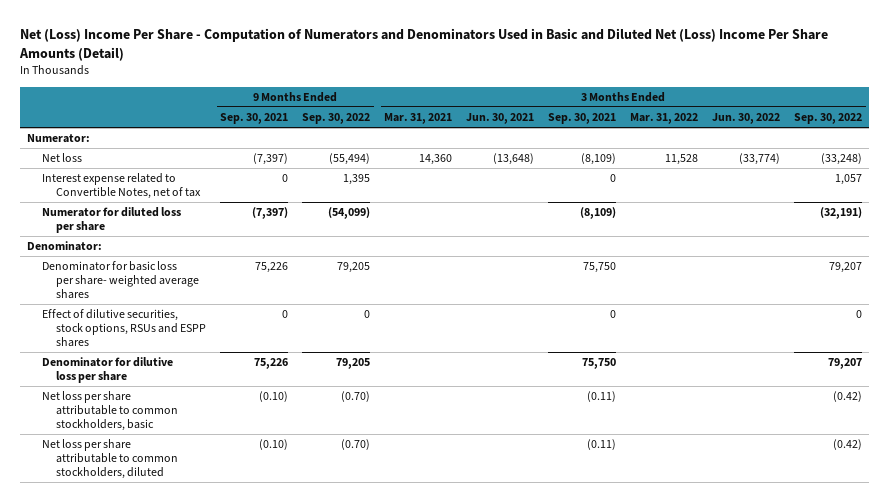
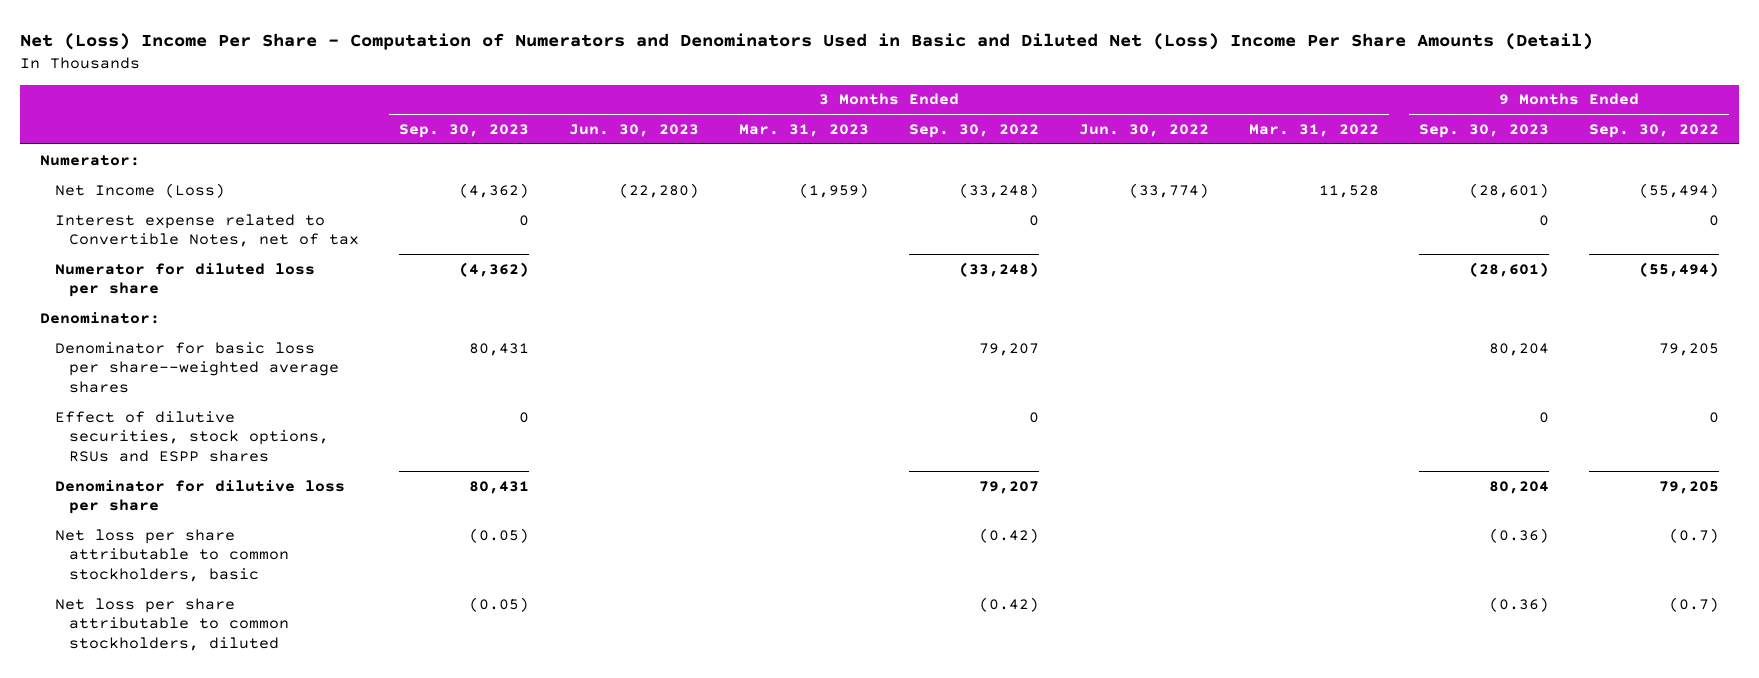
[220,113,289,125] Sep. 30, 2021 -> none
[384,113,453,125] Mar. 31, 2021 -> none
[466,113,535,125] Jun. 30, 2021 -> none
[548,113,617,125] Sep. 30, 2021 -> none
none -> [399,123,530,138] Sep. 30, 2023
none -> [569,123,700,137] Jun. 30, 2023
none -> [739,123,870,137] Mar. 31, 2023
none -> [1419,123,1550,138] Sep. 30, 2023
[41,153,82,163] Net loss -> [54,182,225,198] Net Income (Loss)
[343,174,371,186] 1,395 -> [1709,214,1720,226] 0
[835,174,863,186] 1,057 -> [1029,214,1040,226] 0
[328,207,371,220] (54,099) -> [1639,261,1720,277] (55,494)
[820,207,863,220] (32,191) -> [959,261,1040,277] (33,248)
[41,261,200,300] Denominator for basic loss per share- weighted average shares -> [54,341,340,394] Denominator for basic loss per share--weighted average shares
[341,391,371,403] (0.70) -> [1669,527,1720,543] (0.7)
[341,439,371,451] (0.70) -> [1669,596,1720,612] (0.7)

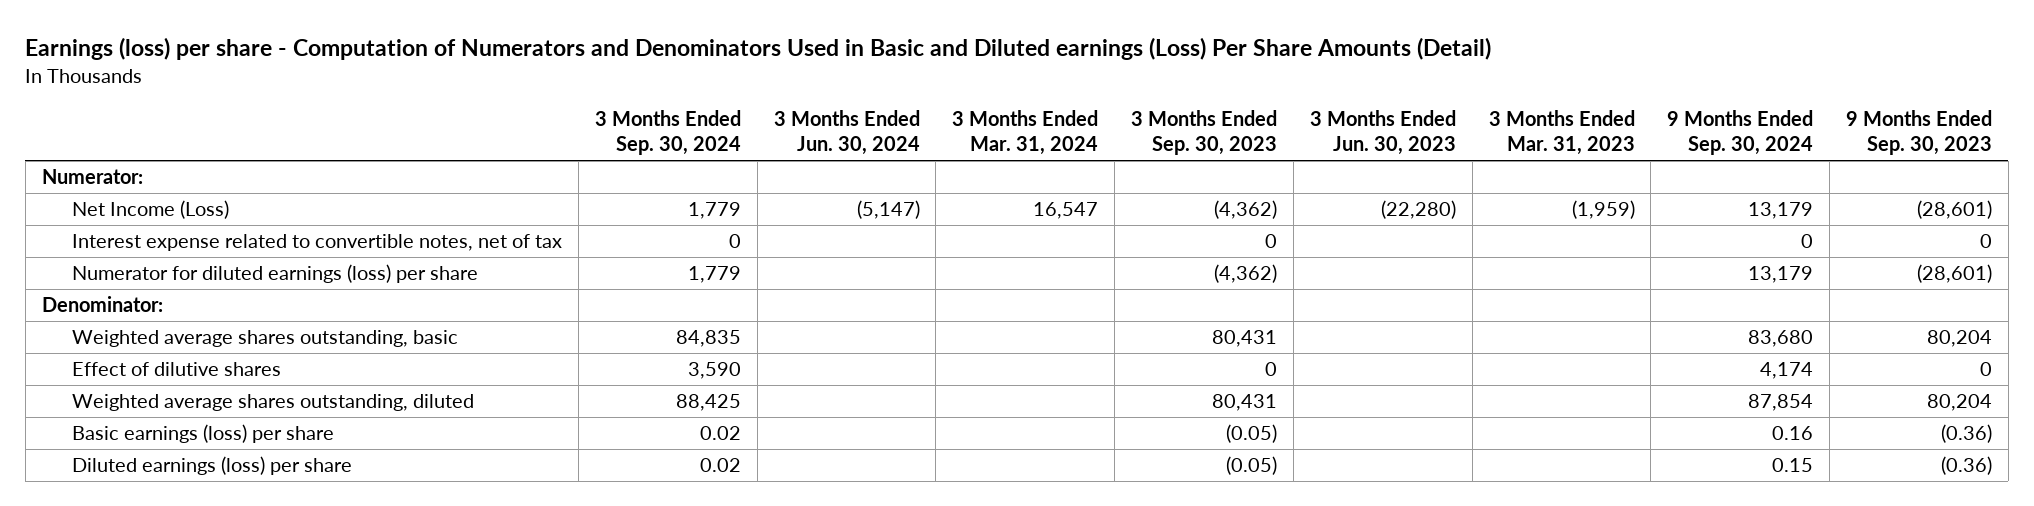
[20,32,1594,50] Net (Loss) Income Per Share - Computation of Numerators and Denominators Used in Basic and Diluted Net (Loss) Income Per Share Amounts (Detail) -> [25,37,1492,61] Earnings (loss) per share - Computation of Numerators and Denominators Used in Basic and Diluted earnings (Loss) Per Share Amounts (Detail)
[909,123,1040,138] Sep. 30, 2022 -> none
[1079,123,1210,137] Jun. 30, 2022 -> none
[1249,123,1380,137] Mar. 31, 2022 -> none
[1589,123,1720,138] Sep. 30, 2022 -> none
none -> [594,110,741,156] 3 Months Ended Sep. 30, 2024
none -> [773,110,920,156] 3 Months Ended Jun. 30, 2024
none -> [952,110,1099,156] 3 Months Ended Mar. 31, 2024
none -> [1667,110,1814,156] 9 Months Ended Sep. 30, 2024
[54,213,360,248] Interest expense related to Convertible Notes, net of tax -> [72,234,563,252] Interest expense related to convertible notes, net of tax
[54,262,315,298] Numerator for diluted loss per share -> [72,264,479,284] Numerator for diluted earnings (loss) per share
[54,410,330,463] Effect of dilutive securities, stock options, RSUs and ESPP shares -> none
[54,341,340,394] Denominator for basic loss per share--weighted average shares -> [72,330,459,348] Weighted average shares outstanding, basic
none -> [72,362,282,377] Effect of dilutive shares
[54,479,345,515] Denominator for dilutive loss per share -> [72,394,475,412] Weighted average shares outstanding, diluted
[54,528,290,583] Net loss per share attributable to common stockholders, basic -> [72,424,335,444] Basic earnings (loss) per share
[54,597,290,652] Net loss per share attributable to common stockholders, diluted -> [72,456,353,476] Diluted earnings (loss) per share

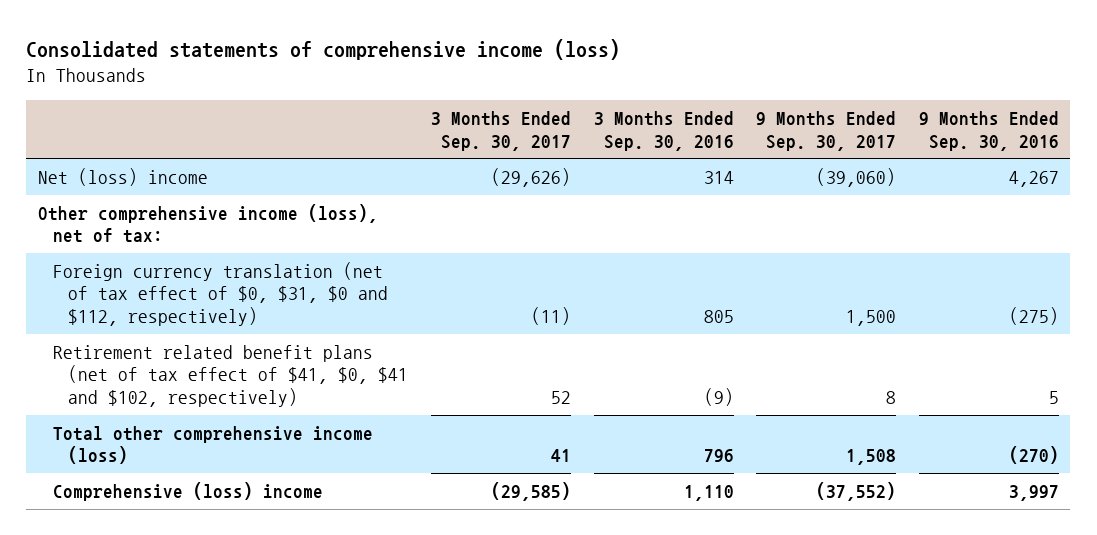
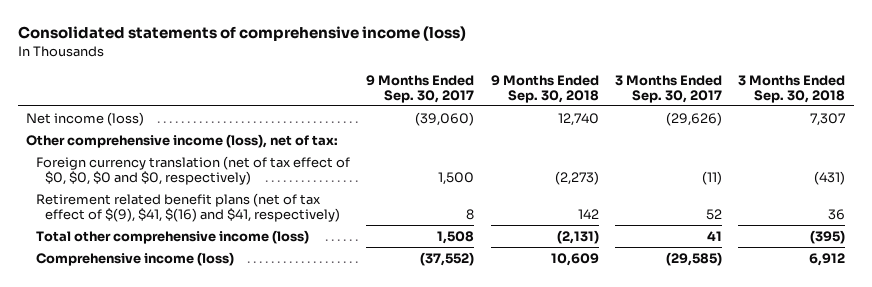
[593,111,734,151] 3 Months Ended Sep. 30, 2016 -> none
[918,111,1059,151] 9 Months Ended Sep. 30, 2016 -> none
none -> [490,74,599,103] 9 Months Ended Sep. 30, 2018
none -> [738,74,846,103] 3 Months Ended Sep. 30, 2018
[37,167,208,186] Net (loss) income -> [26,111,145,126] Net income (loss)
[53,261,389,326] Foreign currency translation (net of tax effect of $0, $31, $0 and $112, respectively) -> [35,155,350,185] Foreign currency translation (net of tax effect of $0, $0, $0 and $0, respectively)
[53,344,409,407] Retirement related benefit plans (net of tax effect of $41, $0, $41 and $102, respectively) -> [35,192,341,222] Retirement related benefit plans (net of tax effect of $(9), $41, $(16) and $41, respectively)
[53,481,324,501] Comprehensive (loss) income -> [35,251,234,266] Comprehensive income (loss)

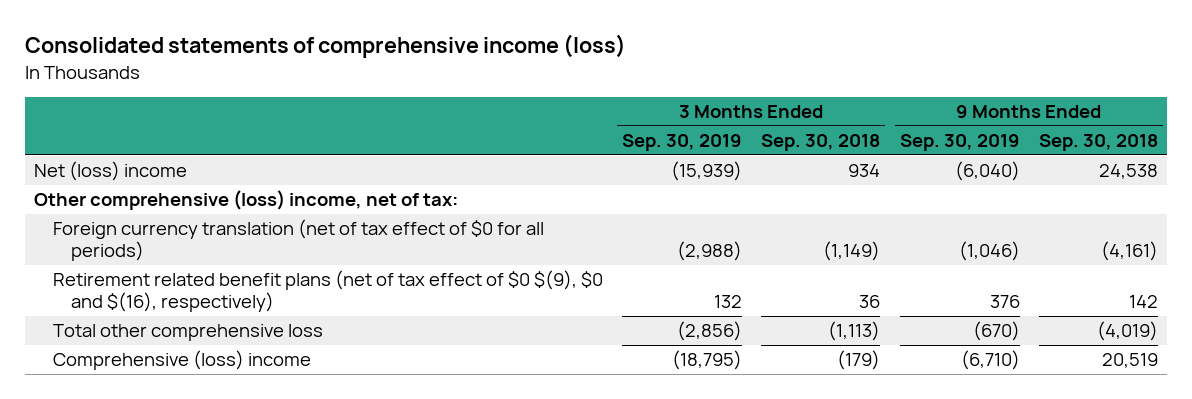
[366,74,475,103] 9 Months Ended Sep. 30, 2017 -> none
[615,74,723,103] 3 Months Ended Sep. 30, 2017 -> none
none -> [622,134,743,152] Sep. 30, 2019
none -> [899,134,1020,152] Sep. 30, 2019
[26,111,145,126] Net income (loss) -> [34,161,188,182] Net (loss) income
[557,112,599,126] 12,740 -> [1098,164,1158,180] 24,538
[810,112,846,126] 7,307 -> [848,164,881,178] 934
[26,133,339,148] Other comprehensive income (loss), net of tax: -> [34,190,459,211] Other comprehensive (loss) income, net of tax:
[35,155,350,185] Foreign currency translation (net of tax effect of $0, $0, $0 and $0, respectively) -> [52,219,544,261] Foreign currency translation (net of tax effect of $0 for all periods)
[554,170,599,185] (2,273) -> [1100,240,1158,261] (4,161)
[814,170,846,185] (431) -> [823,240,881,261] (1,149)
[35,192,341,222] Retirement related benefit plans (net of tax effect of $(9), $41, $(16) and $41, respectively) -> [52,270,603,312] Retirement related benefit plans (net of tax effect of $0 $(9), $0 and $(16), respectively)
[35,229,309,244] Total other comprehensive income (loss) -> [52,324,323,342] Total other comprehensive loss
[556,229,599,244] (2,131) -> [1096,321,1158,342] (4,019)
[810,229,846,244] (395) -> [828,321,881,342] (1,113)
[35,251,234,266] Comprehensive income (loss) -> [52,350,311,371] Comprehensive (loss) income
[550,252,599,266] 10,609 -> [1101,353,1158,369] 20,519
[809,252,846,266] 6,912 -> [837,350,881,371] (179)

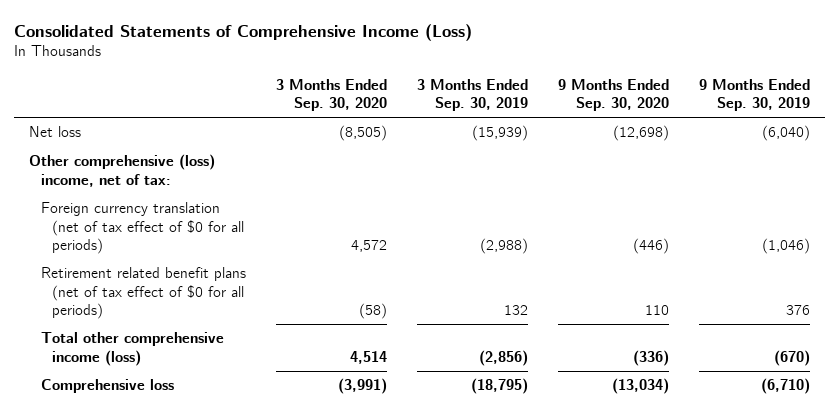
[24,34,626,59] Consolidated statements of comprehensive income (loss) -> [14,23,473,41] Consolidated Statements of Comprehensive Income (Loss)
[761,134,881,152] Sep. 30, 2018 -> none
[1038,134,1158,152] Sep. 30, 2018 -> none
none -> [275,78,387,111] 3 Months Ended Sep. 30, 2020
none -> [557,78,669,111] 9 Months Ended Sep. 30, 2020
[34,161,188,182] Net (loss) income -> [29,126,82,138] Net loss
[52,270,603,312] Retirement related benefit plans (net of tax effect of $0 $(9), $0 and $(16), respectively) -> [40,267,246,319] Retirement related benefit plans (net of tax effect of $0 for all periods)
[52,324,323,342] Total other comprehensive loss -> [40,332,224,366] Total other comprehensive income (loss)
[52,350,311,371] Comprehensive (loss) income -> [40,379,174,394] Comprehensive loss

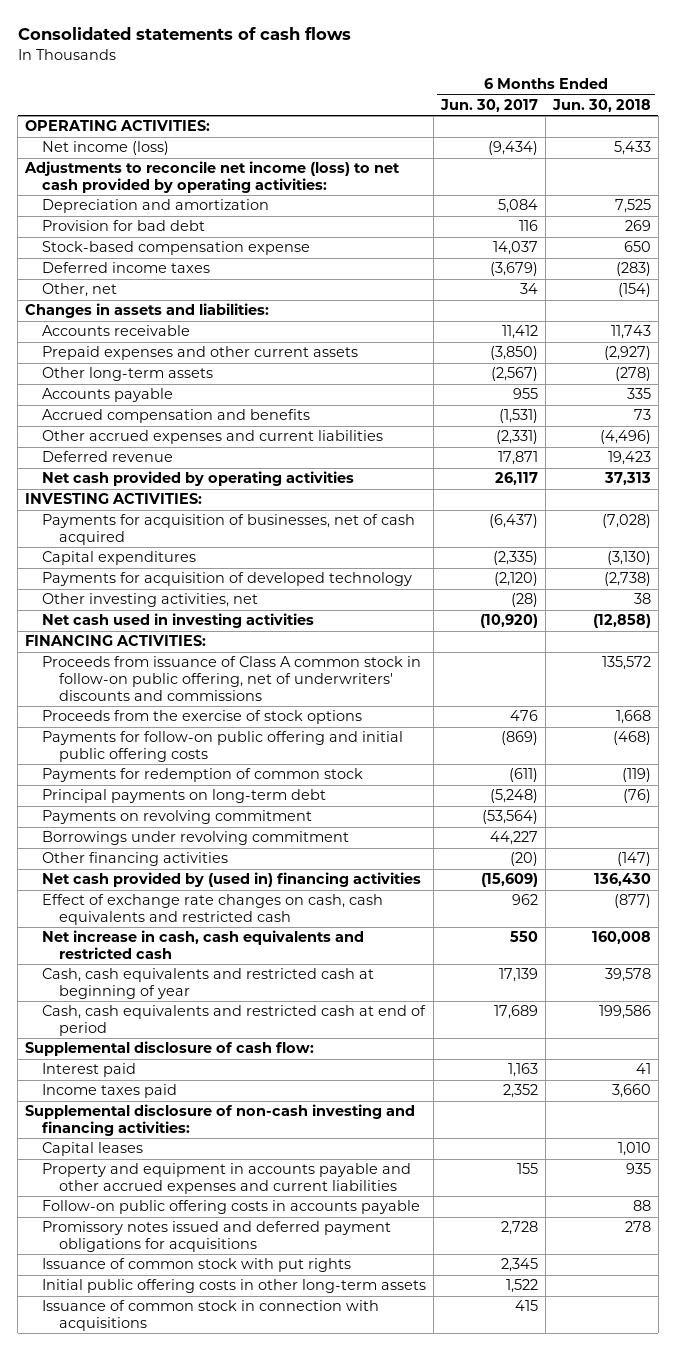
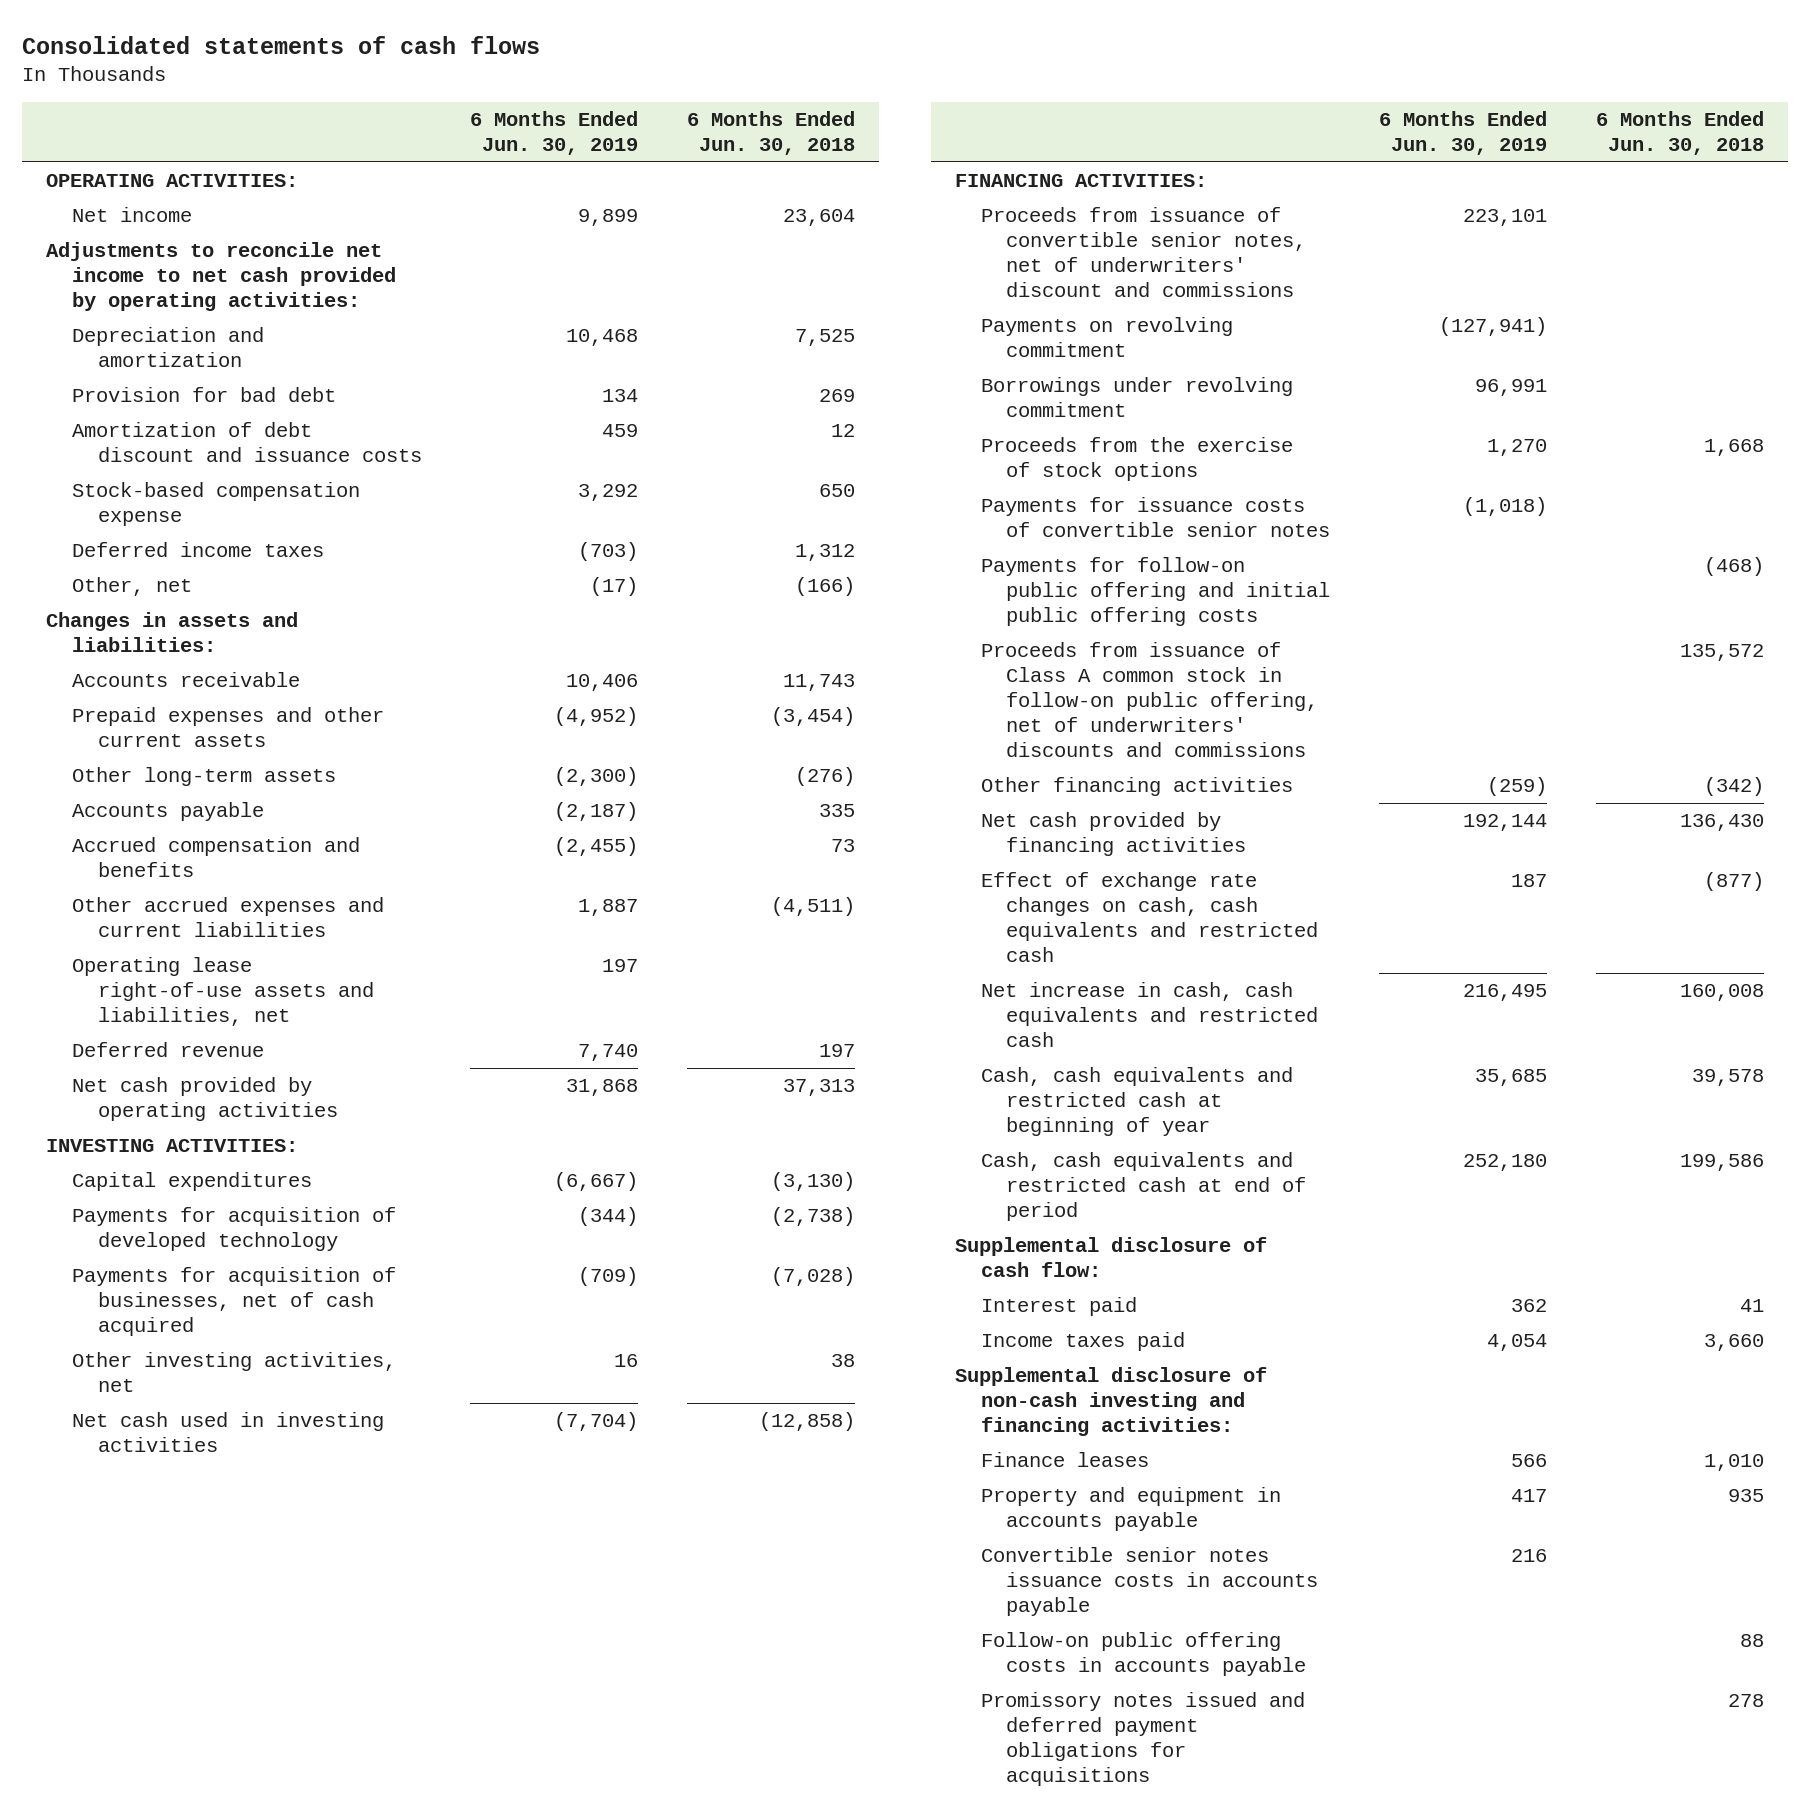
[439,99,538,113] Jun. 30, 2017 -> none
none -> [470,111,639,156] 6 Months Ended Jun. 30, 2019
[41,141,169,156] Net income (loss) -> [71,207,192,223] Net income
[613,141,651,156] 5,433 -> [782,209,855,227] 23,604
[24,161,401,194] Adjustments to reconcile net income (loss) to net cash provided by operating activities: -> [46,242,396,312] Adjustments to reconcile net income to net cash provided by operating activities:
none -> [71,422,422,463] Amortization of debt discount and issuance costs
[615,262,651,277] (283) -> [794,544,855,562] 1,312
[617,283,651,298] (154) -> [794,577,855,597] (166)
[603,346,651,361] (2,927) -> [770,707,855,727] (3,454)
[614,367,651,382] (278) -> [794,767,855,787] (276)
[599,430,651,445] (4,496) -> [770,897,855,917] (4,511)
none -> [71,957,374,1027] Operating lease right-of-use assets and liabilities, net
[607,451,651,466] 19,423 -> [818,1044,855,1058] 197
[41,514,415,546] Payments for acquisition of businesses, net of cash acquired -> [71,1267,396,1337] Payments for acquisition of businesses, net of cash acquired
[41,768,363,783] Payments for redemption of common stock -> none
[41,789,326,804] Principal payments on long-term debt -> none
none -> [980,207,1307,298] Proceeds from issuance of convertible senior notes, net of underwriters' discount and commissions
[41,710,362,725] Proceeds from the exercise of stock options -> [980,437,1293,482] Proceeds from the exercise of stock options
none -> [980,497,1331,538] Payments for issuance costs of convertible senior notes
[41,731,403,763] Payments for follow-on public offering and initial public offering costs -> [980,557,1331,627] Payments for follow-on public offering and initial public offering costs
[41,656,421,701] Proceeds from issuance of Class A common stock in follow-on public offering, net of underwriters' discounts and commissions -> [980,642,1319,758] Proceeds from issuance of Class A common stock in follow-on public offering, net of underwriters' discounts and commissions
[616,852,651,867] (147) -> [1703,777,1764,797] (342)
[41,872,421,888] Net cash provided by (used in) financing activities -> [980,812,1247,857] Net cash provided by financing activities
[41,1142,143,1157] Capital leases -> none
none -> [980,1452,1149,1468] Finance leases
[41,1163,411,1195] Property and equipment in accounts payable and other accrued expenses and current liabilities -> [980,1487,1281,1532] Property and equipment in accounts payable
none -> [980,1547,1319,1617] Convertible senior notes issuance costs in accounts payable
[41,1258,351,1273] Issuance of common stock with put rights -> none
[41,1279,426,1294] Initial public offering costs in other long-term assets -> none
[41,1300,379,1332] Issuance of common stock in connection with acquisitions -> none

